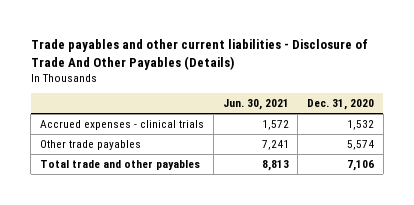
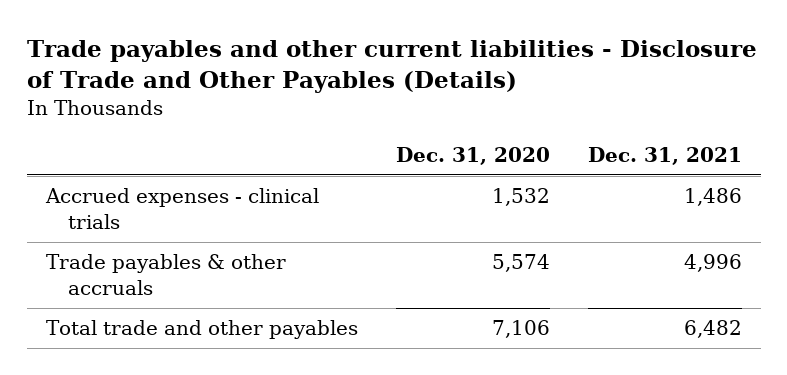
[30,38,368,70] Trade payables and other current liabilities - Disclosure of Trade And Other Payables (Details) -> [26,40,757,93] Trade payables and other current liabilities - Disclosure of Trade and Other Payables (Details)
[222,99,289,111] Jun. 30, 2021 -> none
none -> [587,146,742,165] Dec. 31, 2021
[40,139,142,150] Other trade payables -> [45,254,286,295] Trade payables & other accruals

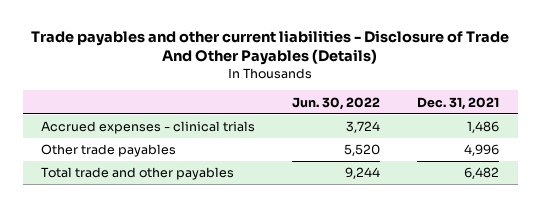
[26,40,757,93] Trade payables and other current liabilities - Disclosure of Trade and Other Payables (Details) -> [31,29,510,66] Trade payables and other current liabilities - Disclosure of Trade And Other Payables (Details)
[395,146,550,165] Dec. 31, 2020 -> none
none -> [292,96,381,110] Jun. 30, 2022
[45,254,286,295] Trade payables & other accruals -> [41,144,177,158] Other trade payables

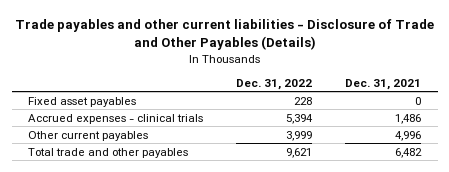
[31,29,510,66] Trade payables and other current liabilities - Disclosure of Trade And Other Payables (Details) -> [14,19,434,51] Trade payables and other current liabilities - Disclosure of Trade and Other Payables (Details)
[292,96,381,110] Jun. 30, 2022 -> none
none -> [236,78,313,90] Dec. 31, 2022
none -> [28,96,137,107] Fixed asset payables
[41,144,177,158] Other trade payables -> [28,130,149,141] Other current payables

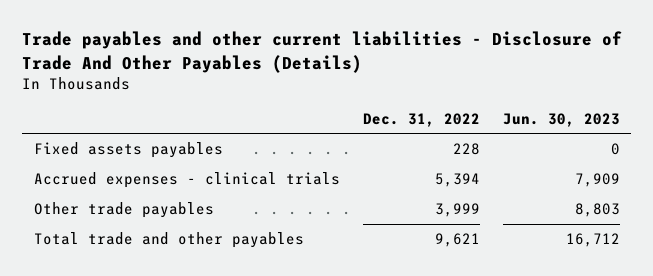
[14,19,434,51] Trade payables and other current liabilities - Disclosure of Trade and Other Payables (Details) -> [22,31,623,73] Trade payables and other current liabilities - Disclosure of Trade And Other Payables (Details)
[345,78,422,90] Dec. 31, 2021 -> none
none -> [502,112,620,127] Jun. 30, 2023
[28,96,137,107] Fixed asset payables -> [33,142,223,159] Fixed assets payables
[28,130,149,141] Other current payables -> [33,202,214,219] Other trade payables

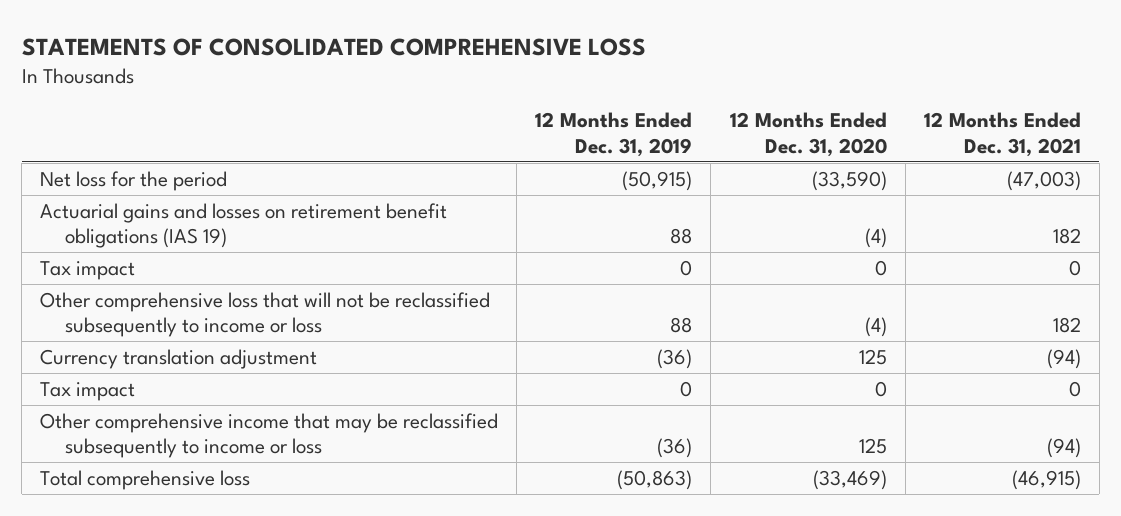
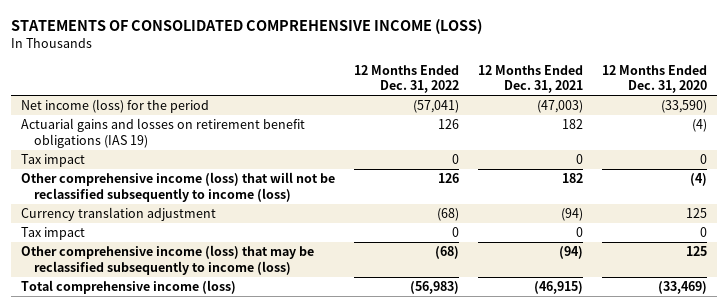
[21,37,646,56] STATEMENTS OF CONSOLIDATED COMPREHENSIVE LOSS -> [11,19,483,35] STATEMENTS OF CONSOLIDATED COMPREHENSIVE INCOME (LOSS)
[535,112,693,157] 12 Months Ended Dec. 31, 2019 -> none
none -> [354,64,460,94] 12 Months Ended Dec. 31, 2022
[40,170,228,191] Net loss for the period -> [21,99,210,114] Net income (loss) for the period
[40,291,491,338] Other comprehensive loss that will not be reclassified subsequently to income or loss -> [21,172,336,202] Other comprehensive income (loss) that will not be reclassified subsequently to income (loss)
[40,412,499,459] Other comprehensive income that may be reclassified subsequently to income or loss -> [21,245,315,275] Other comprehensive income (loss) that may be reclassified subsequently to income (loss)
[40,469,251,490] Total comprehensive loss -> [21,280,237,295] Total comprehensive income (loss)

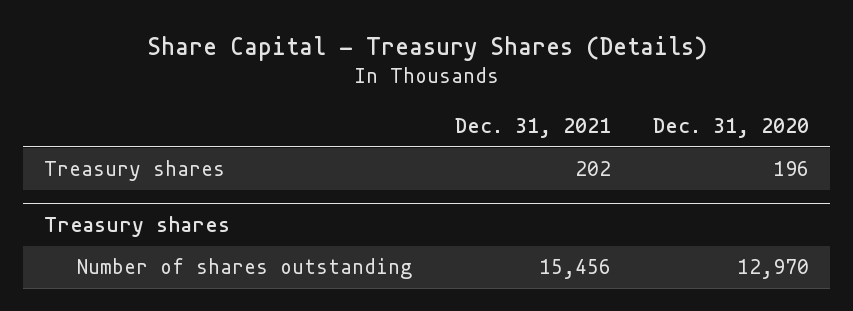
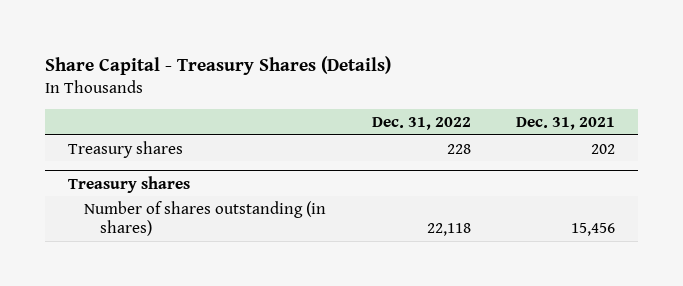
[653,117,810,138] Dec. 31, 2020 -> none
none -> [371,117,471,131] Dec. 31, 2022
[77,258,413,280] Number of shares outstanding -> [83,200,326,237] Number of shares outstanding (in shares)

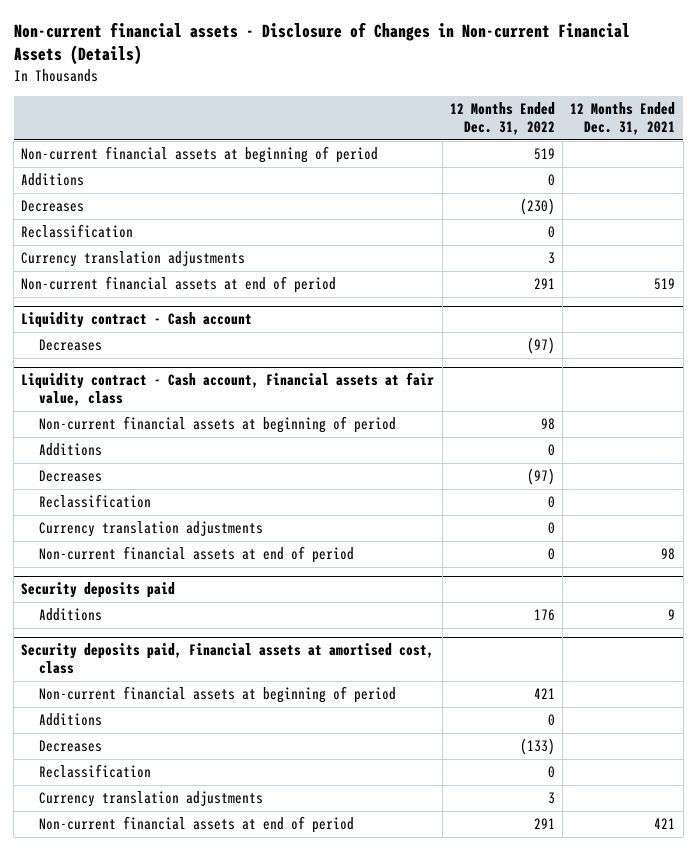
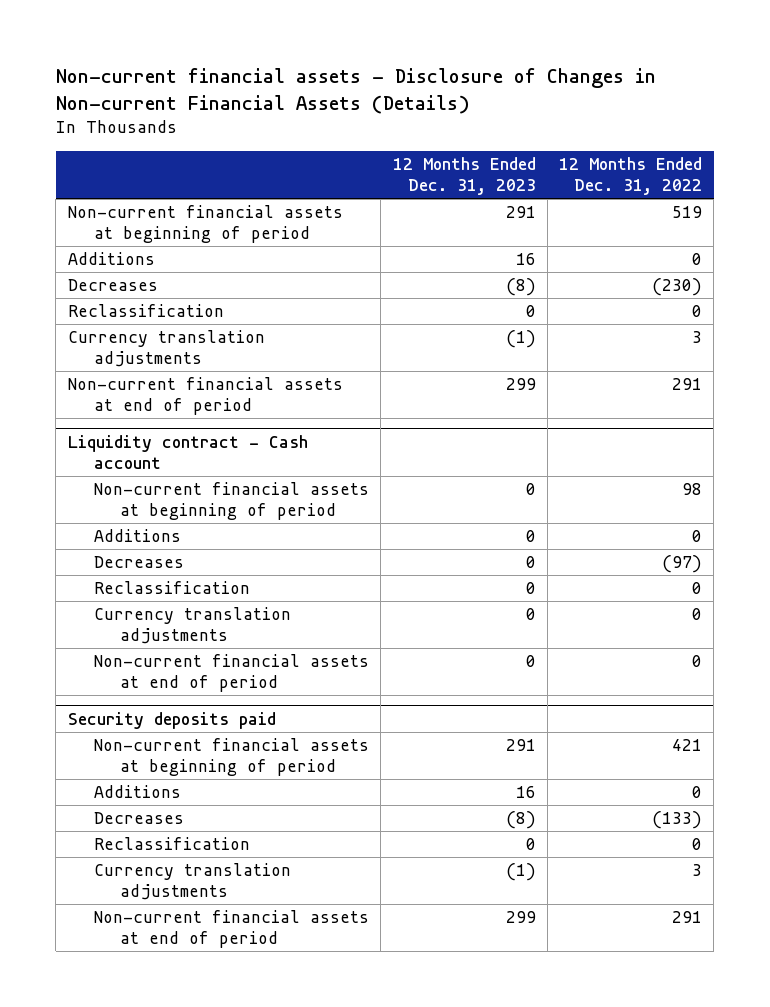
[570,102,676,136] 12 Months Ended Dec. 31, 2021 -> none
none -> [392,156,536,196] 12 Months Ended Dec. 31, 2023
[39,339,103,352] Decreases -> none
[21,372,435,407] Liquidity contract - Cash account, Financial assets at fair value, class -> none
[39,608,103,622] Additions -> none
[21,643,435,675] Security deposits paid, Financial assets at amortised cost, class -> none

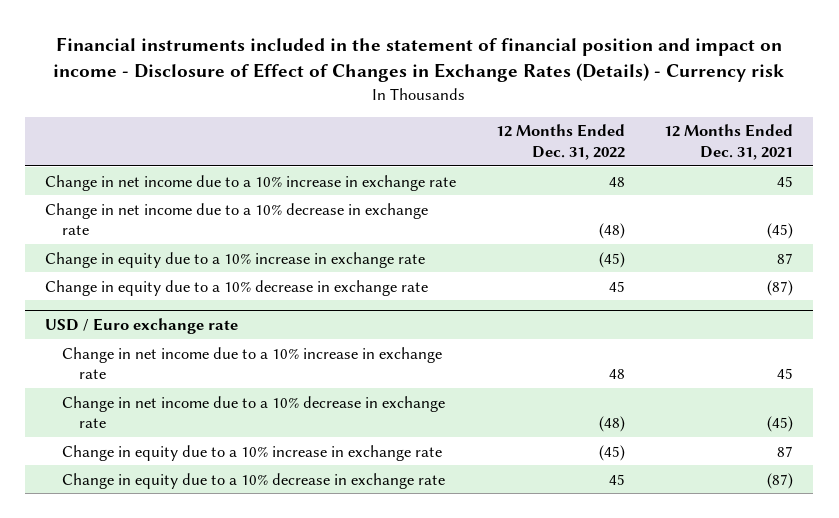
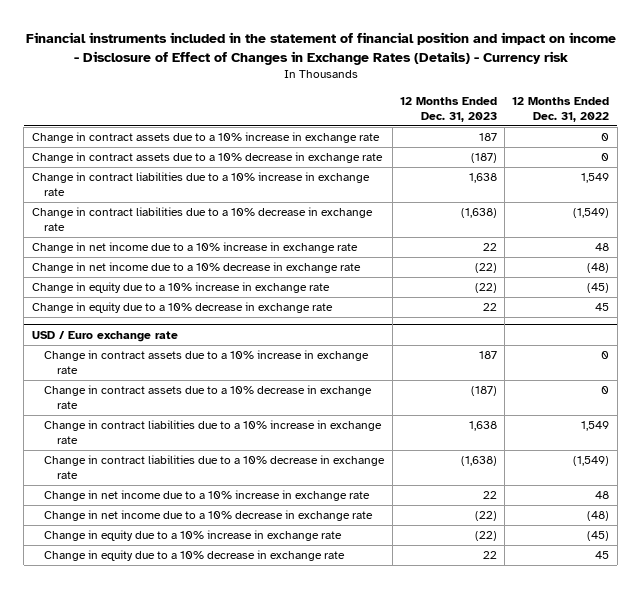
[664,124,794,160] 12 Months Ended Dec. 31, 2021 -> none
none -> [399,96,497,122] 12 Months Ended Dec. 31, 2023
none -> [31,132,380,144] Change in contract assets due to a 10% increase in exchange rate
none -> [31,152,383,164] Change in contract assets due to a 10% decrease in exchange rate
none -> [31,172,370,197] Change in contract liabilities due to a 10% increase in exchange rate
none -> [31,207,373,232] Change in contract liabilities due to a 10% decrease in exchange rate
none -> [44,350,370,375] Change in contract assets due to a 10% increase in exchange rate
none -> [44,385,373,410] Change in contract assets due to a 10% decrease in exchange rate
none -> [44,420,383,445] Change in contract liabilities due to a 10% increase in exchange rate
none -> [44,455,386,480] Change in contract liabilities due to a 10% decrease in exchange rate

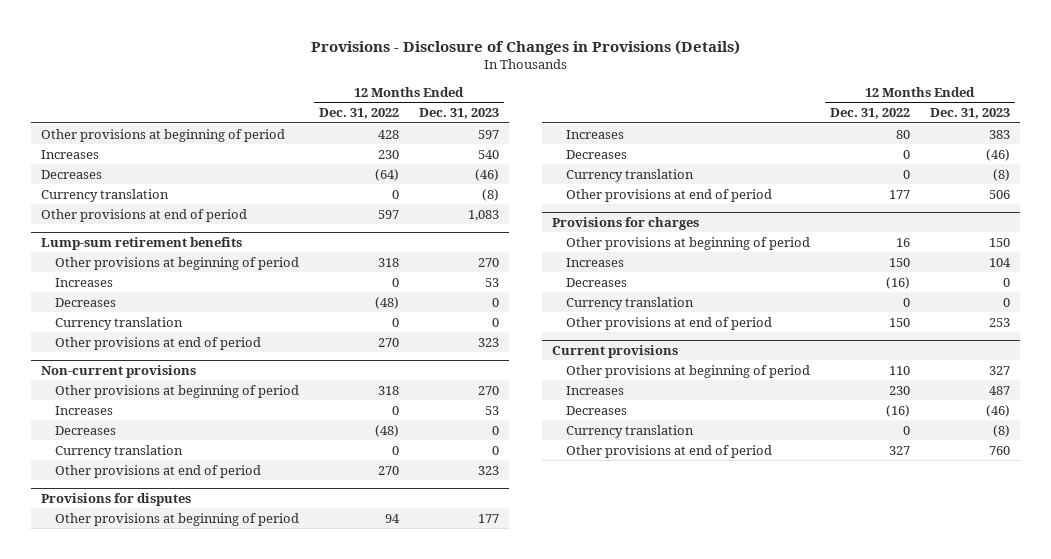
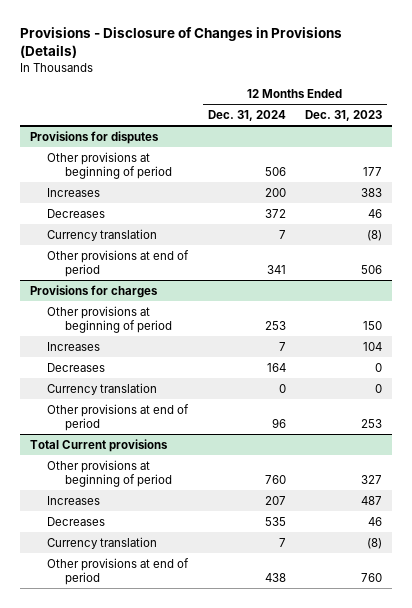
[318,108,399,120] Dec. 31, 2022 -> none
none -> [207,110,286,122] Dec. 31, 2024
[41,128,286,142] Other provisions at beginning of period -> none
[41,149,100,159] Increases -> none
[41,169,103,179] Decreases -> none
[41,188,170,202] Currency translation -> none
[41,208,248,222] Other provisions at end of period -> none
[41,237,243,251] Lump-sum retirement benefits -> none
[54,256,299,270] Other provisions at beginning of period -> none
[54,277,113,287] Increases -> none
[54,297,116,307] Decreases -> none
[54,316,183,330] Currency translation -> none
[54,336,261,350] Other provisions at end of period -> none
[41,365,197,379] Non-current provisions -> none
[54,384,299,398] Other provisions at beginning of period -> none
[54,405,113,415] Increases -> none
[54,425,116,435] Decreases -> none
[54,444,183,458] Currency translation -> none
[54,464,261,478] Other provisions at end of period -> none
[985,148,1010,161] (46) -> [368,208,383,218] 46
[552,345,679,359] Current provisions -> [29,438,168,452] Total Current provisions
[985,404,1010,417] (46) -> [368,516,383,526] 46

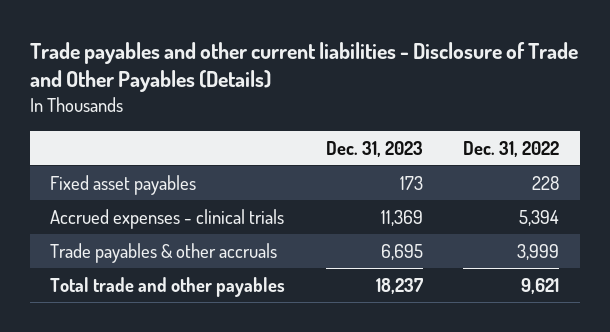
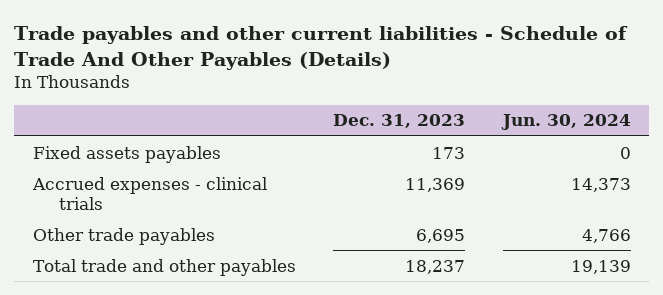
[29,41,578,93] Trade payables and other current liabilities - Disclosure of Trade and Other Payables (Details) -> [14,25,629,70] Trade payables and other current liabilities - Schedule of Trade And Other Payables (Details)
[463,140,560,157] Dec. 31, 2022 -> none
none -> [500,114,631,131] Jun. 30, 2024
[50,174,197,195] Fixed asset payables -> [32,145,221,163] Fixed assets payables
[50,242,278,263] Trade payables & other accruals -> [32,227,215,245] Other trade payables

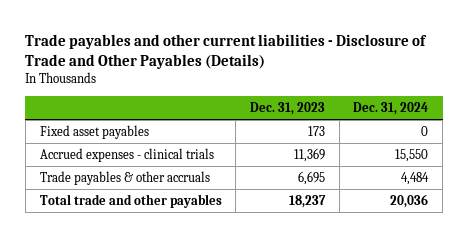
[14,25,629,70] Trade payables and other current liabilities - Schedule of Trade And Other Payables (Details) -> [25,33,428,69] Trade payables and other current liabilities - Disclosure of Trade and Other Payables (Details)
[500,114,631,131] Jun. 30, 2024 -> none
none -> [353,102,429,116] Dec. 31, 2024
[32,145,221,163] Fixed assets payables -> [39,124,149,139] Fixed asset payables
[32,227,215,245] Other trade payables -> [39,170,210,185] Trade payables & other accruals

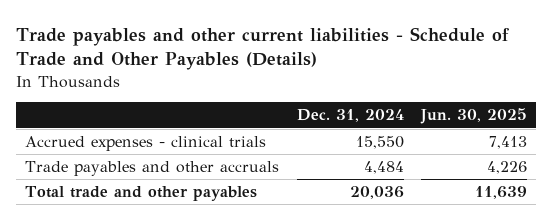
[25,33,428,69] Trade payables and other current liabilities - Disclosure of Trade and Other Payables (Details) -> [16,26,511,71] Trade payables and other current liabilities - Schedule of Trade and Other Payables (Details)
[250,102,326,116] Dec. 31, 2023 -> none
none -> [420,108,528,125] Jun. 30, 2025
[39,124,149,139] Fixed asset payables -> none
[39,170,210,185] Trade payables & other accruals -> [25,161,280,177] Trade payables and other accruals

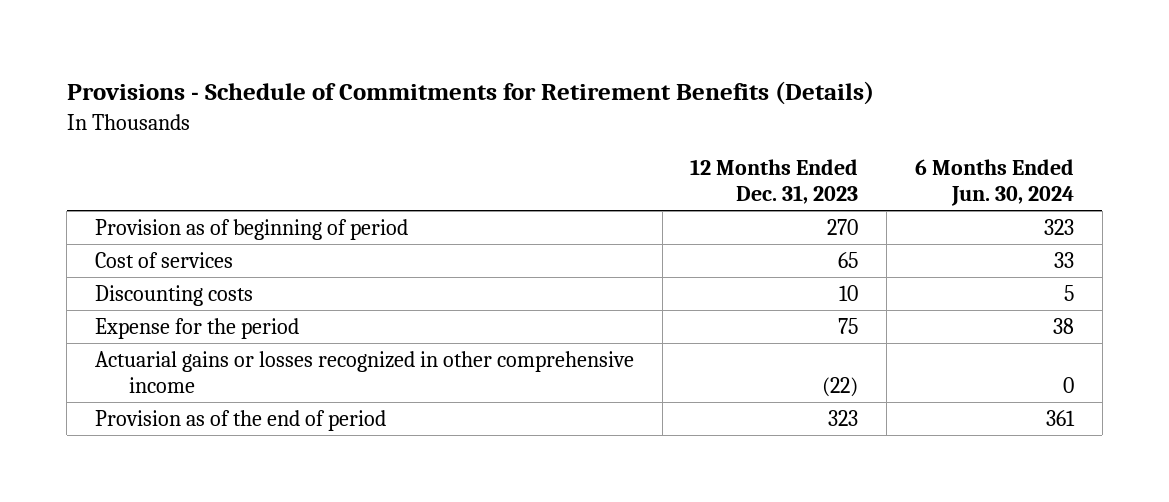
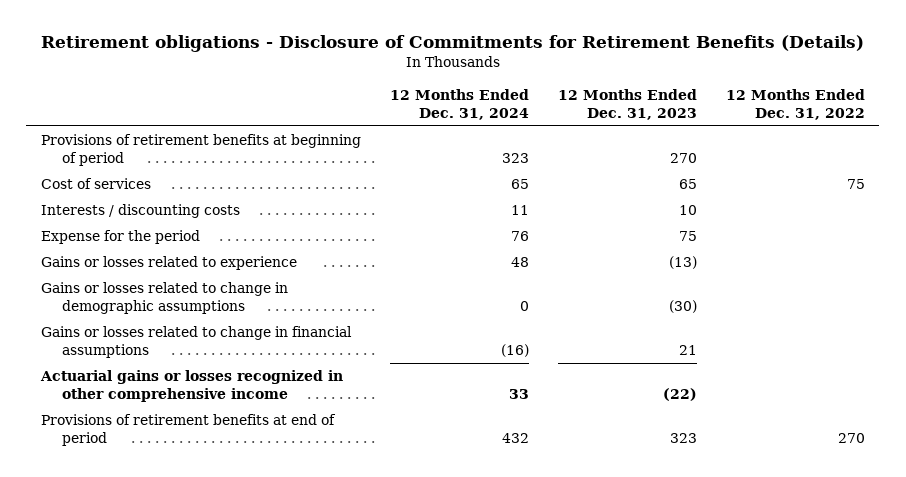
[66,81,874,106] Provisions - Schedule of Commitments for Retirement Benefits (Details) -> [40,35,864,53] Retirement obligations - Disclosure of Commitments for Retirement Benefits (Details)
[914,158,1074,207] 6 Months Ended Jun. 30, 2024 -> none
none -> [389,88,529,120] 12 Months Ended Dec. 31, 2024
none -> [725,88,865,120] 12 Months Ended Dec. 31, 2022
[94,218,408,240] Provision as of beginning of period -> [40,134,361,167] Provisions of retirement benefits at beginning of period
[94,284,253,306] Discounting costs -> [40,204,240,219] Interests / discounting costs
none -> [40,256,297,271] Gains or losses related to experience
none -> [40,282,288,315] Gains or losses related to change in demographic assumptions
none -> [40,326,352,359] Gains or losses related to change in financial assumptions
[94,409,386,431] Provision as of the end of period -> [40,414,336,447] Provisions of retirement benefits at end of period

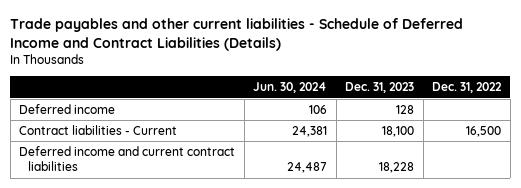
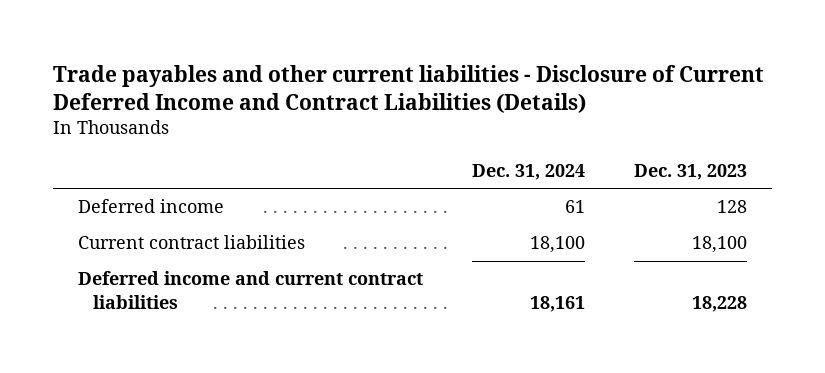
[10,18,464,51] Trade payables and other current liabilities - Schedule of Deferred Income and Contract Liabilities (Details) -> [53,64,765,113] Trade payables and other current liabilities - Disclosure of Current Deferred Income and Contract Liabilities (Details)
[253,82,328,94] Jun. 30, 2024 -> none
[432,82,503,94] Dec. 31, 2022 -> none
none -> [472,163,586,180] Dec. 31, 2024
[19,125,178,136] Contract liabilities - Current -> [77,235,305,250] Current contract liabilities

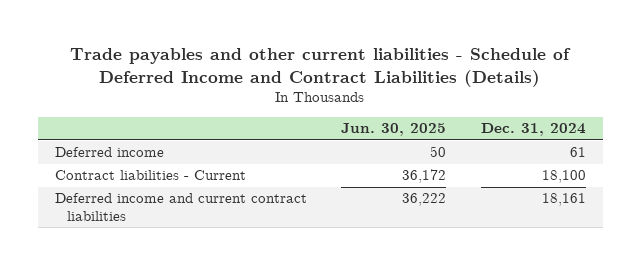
[53,64,765,113] Trade payables and other current liabilities - Disclosure of Current Deferred Income and Contract Liabilities (Details) -> [70,48,572,87] Trade payables and other current liabilities - Schedule of Deferred Income and Contract Liabilities (Details)
[634,163,748,180] Dec. 31, 2023 -> none
none -> [341,123,447,137] Jun. 30, 2025
[77,235,305,250] Current contract liabilities -> [54,170,246,181] Contract liabilities - Current

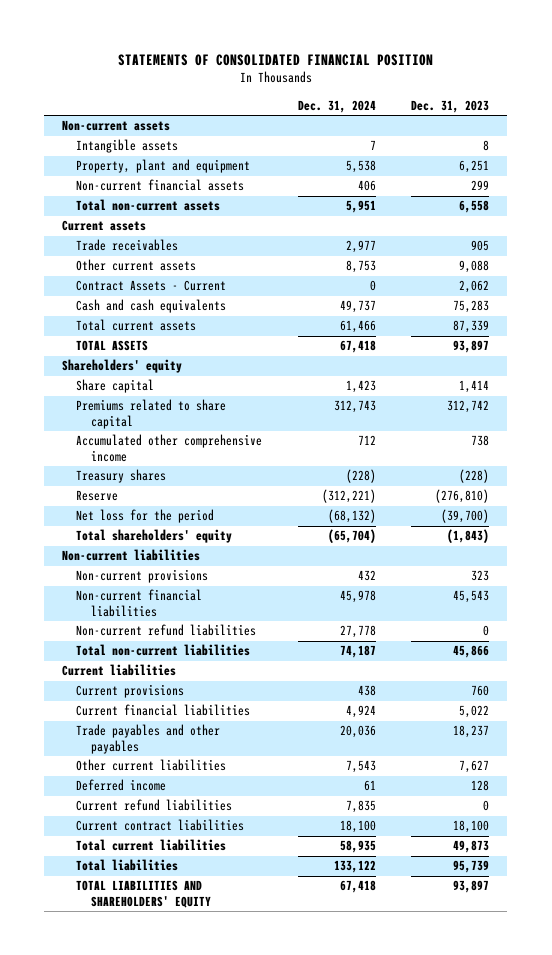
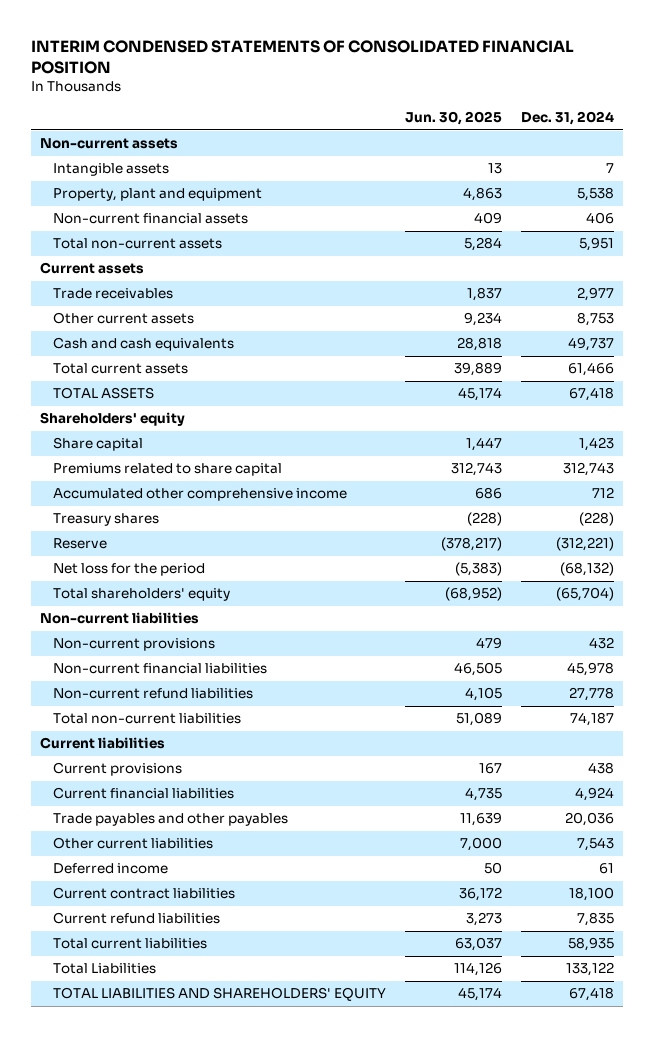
[117,53,433,66] STATEMENTS OF CONSOLIDATED FINANCIAL POSITION -> [30,40,574,75] INTERIM CONDENSED STATEMENTS OF CONSOLIDATED FINANCIAL POSITION
[411,99,490,113] Dec. 31, 2023 -> none
none -> [404,111,502,126] Jun. 30, 2025
[76,280,227,292] Contract Assets - Current -> none
[76,799,233,812] Current refund liabilities -> [52,912,220,925] Current refund liabilities
[76,859,179,872] Total liabilities -> [52,963,156,975] Total Liabilities

